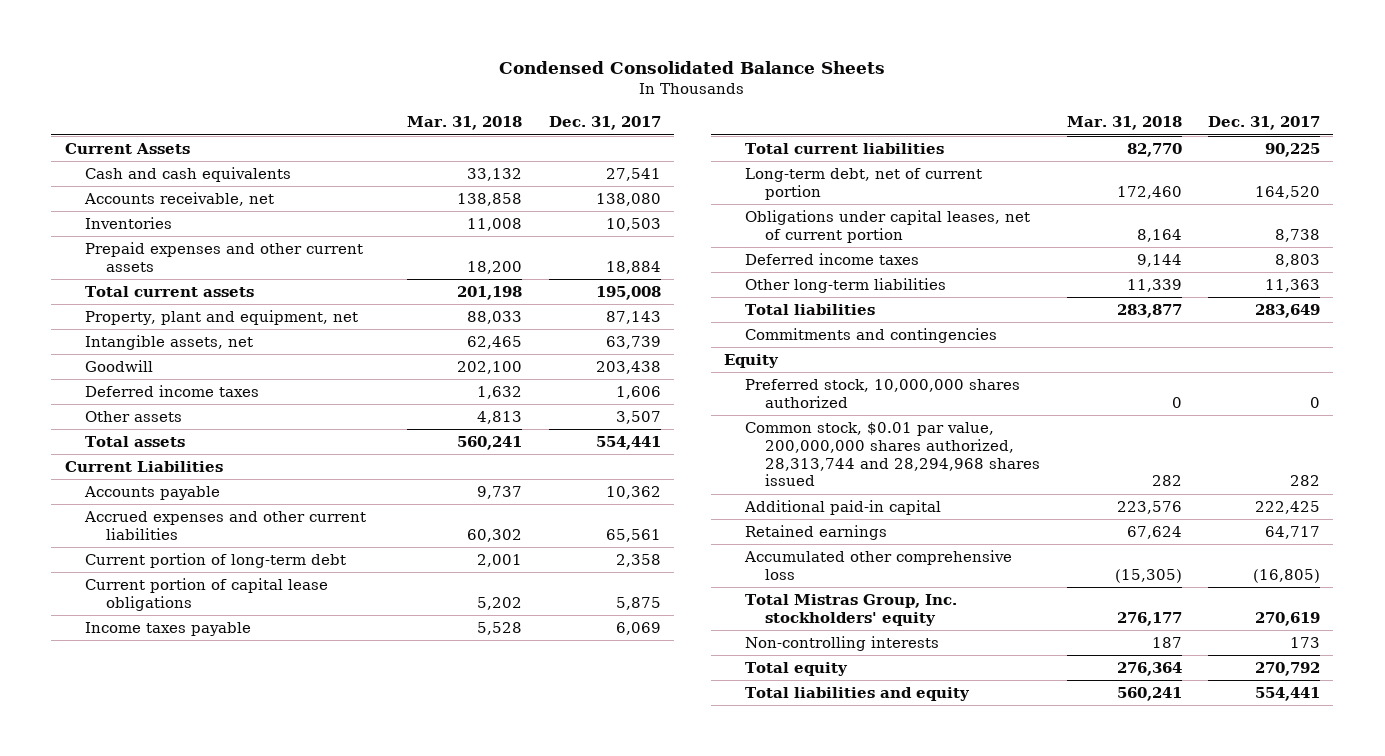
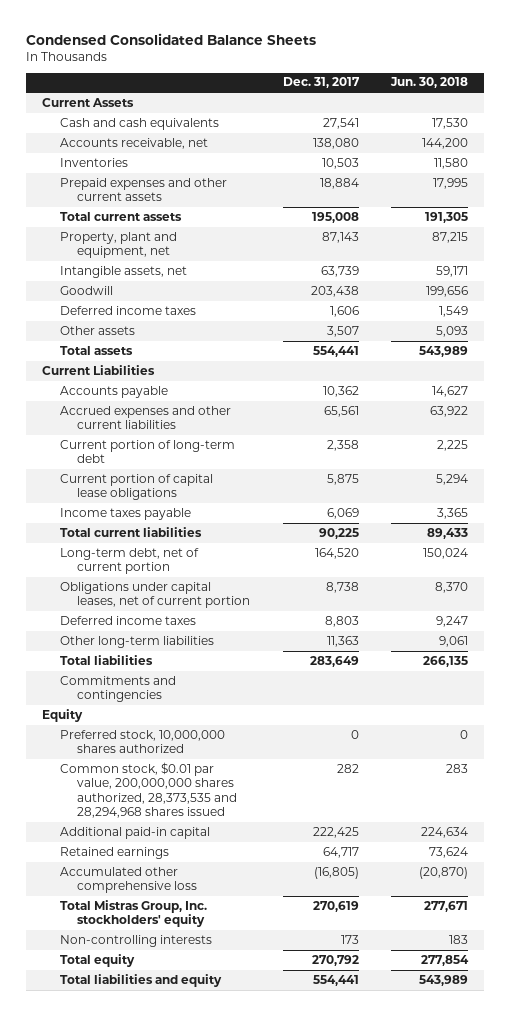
[407,116,523,131] Mar. 31, 2018 -> none
none -> [389,77,468,89] Jun. 30, 2018
[744,422,1041,487] Common stock, $0.01 par value, 200,000,000 shares authorized, 28,313,744 and 28,294,968 shares issued -> [59,761,238,819] Common stock, $0.01 par value, 200,000,000 shares authorized, 28,373,535 and 28,294,968 shares issued

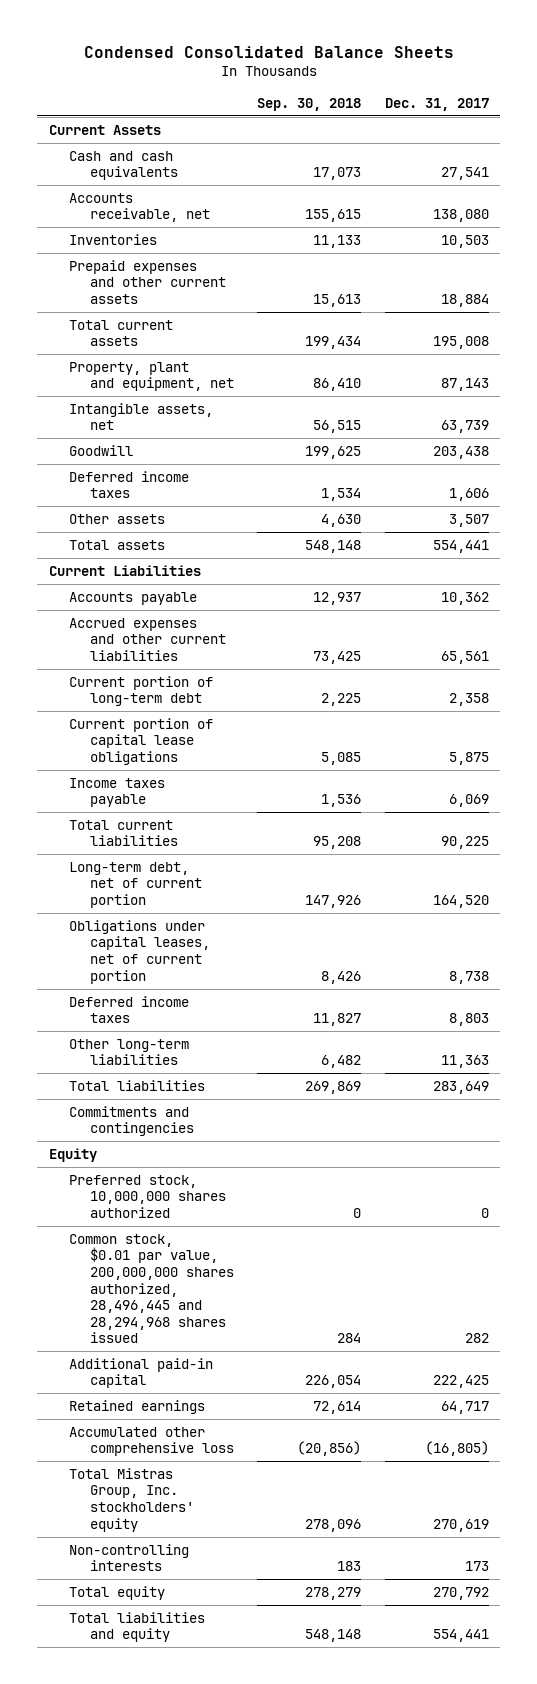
[389,77,468,89] Jun. 30, 2018 -> none
none -> [257,97,362,111] Sep. 30, 2018
[59,761,238,819] Common stock, $0.01 par value, 200,000,000 shares authorized, 28,373,535 and 28,294,968 shares issued -> [69,1233,234,1344] Common stock, $0.01 par value, 200,000,000 shares authorized, 28,496,445 and 28,294,968 shares issued

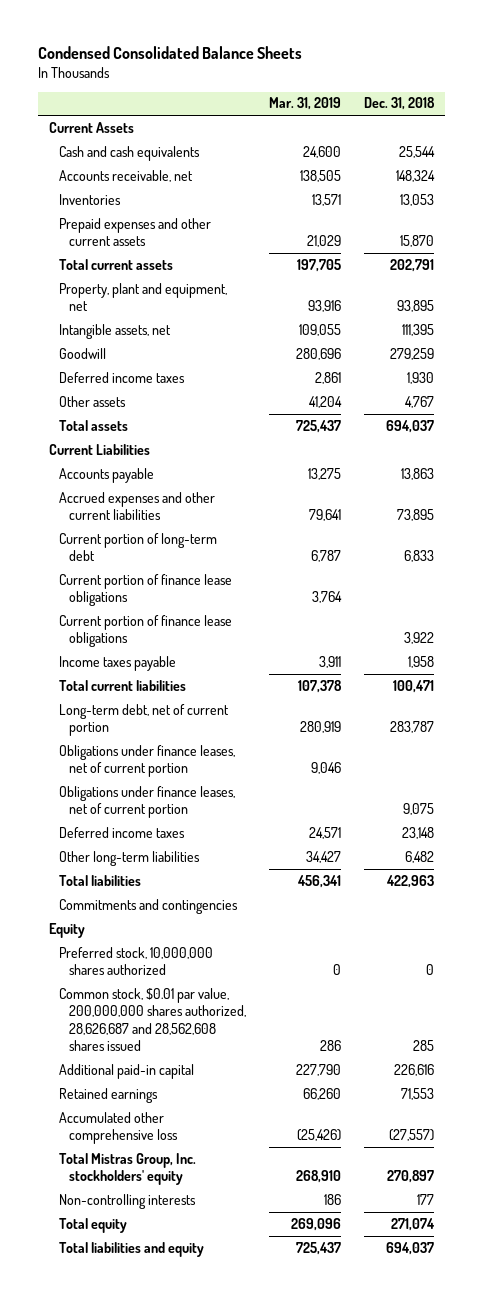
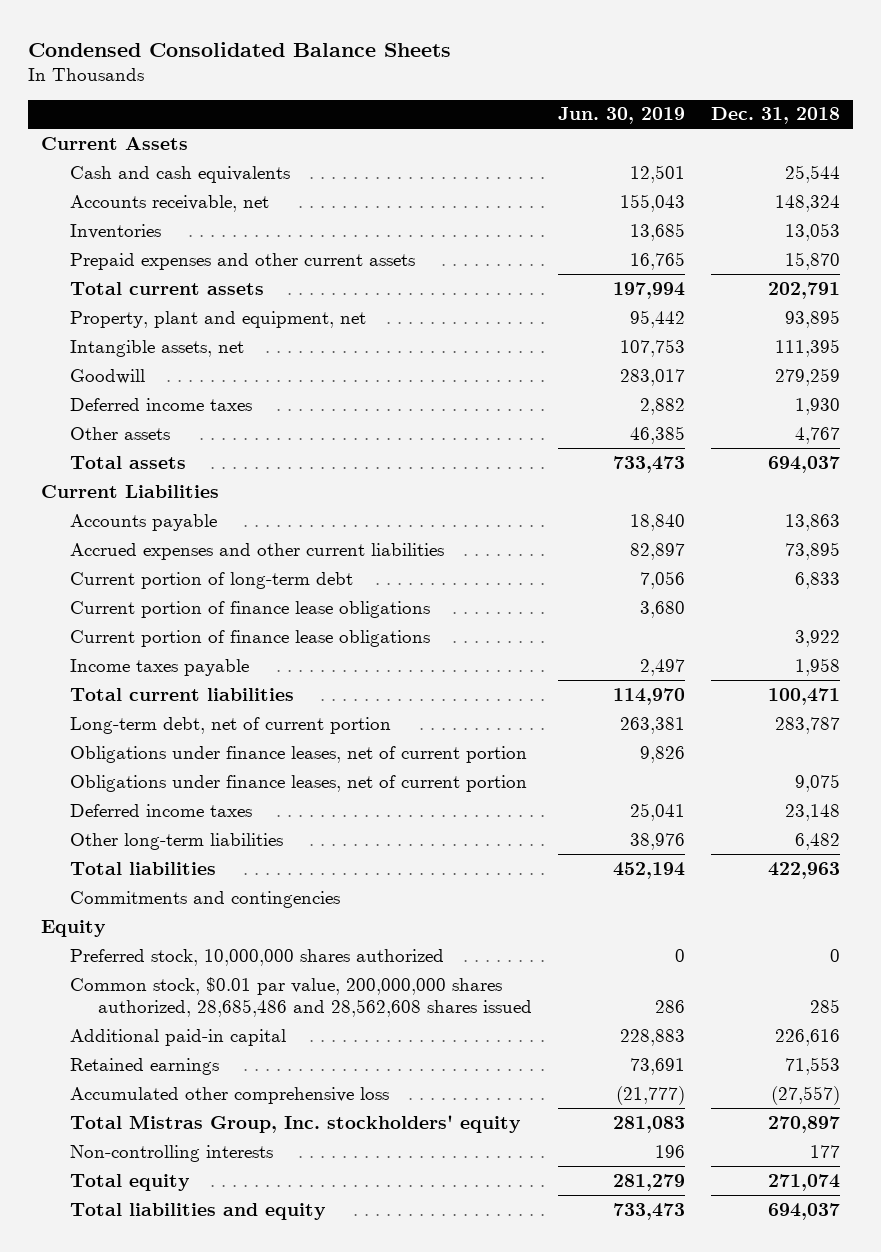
[268,97,341,111] Mar. 31, 2019 -> none
none -> [558,107,686,125] Jun. 30, 2019
[59,987,247,1052] Common stock, $0.01 par value, 200,000,000 shares authorized, 28,626,687 and 28,562,608 shares issued -> [69,976,533,1018] Common stock, $0.01 par value, 200,000,000 shares authorized, 28,685,486 and 28,562,608 shares issued

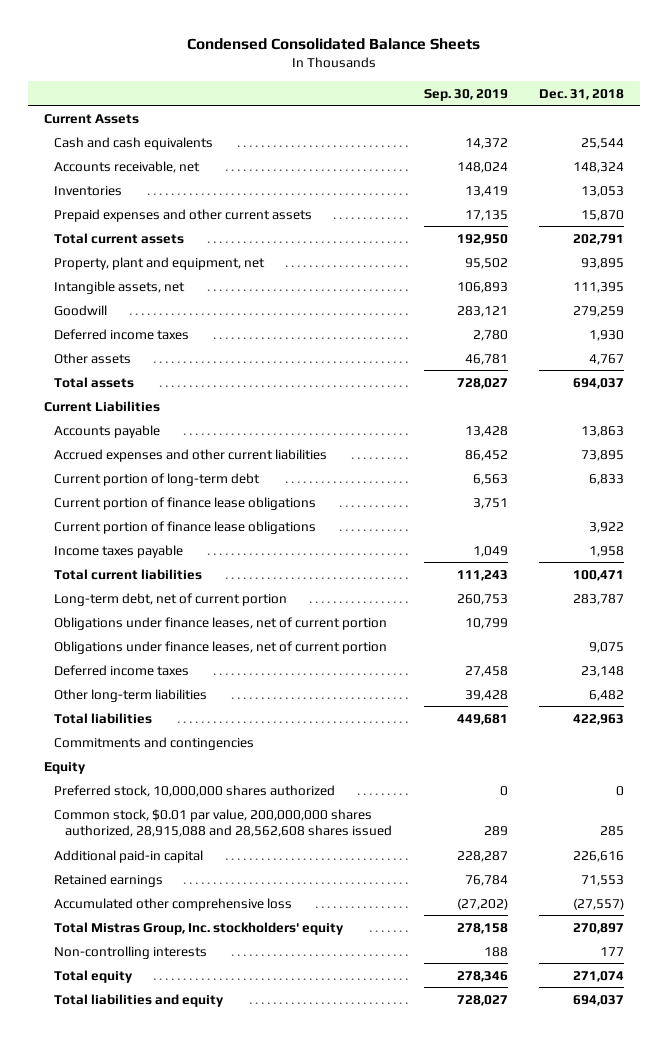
[558,107,686,125] Jun. 30, 2019 -> none
none -> [423,88,508,101] Sep. 30, 2019
[69,976,533,1018] Common stock, $0.01 par value, 200,000,000 shares authorized, 28,685,486 and 28,562,608 shares issued -> [54,808,393,838] Common stock, $0.01 par value, 200,000,000 shares authorized, 28,915,088 and 28,562,608 shares issued

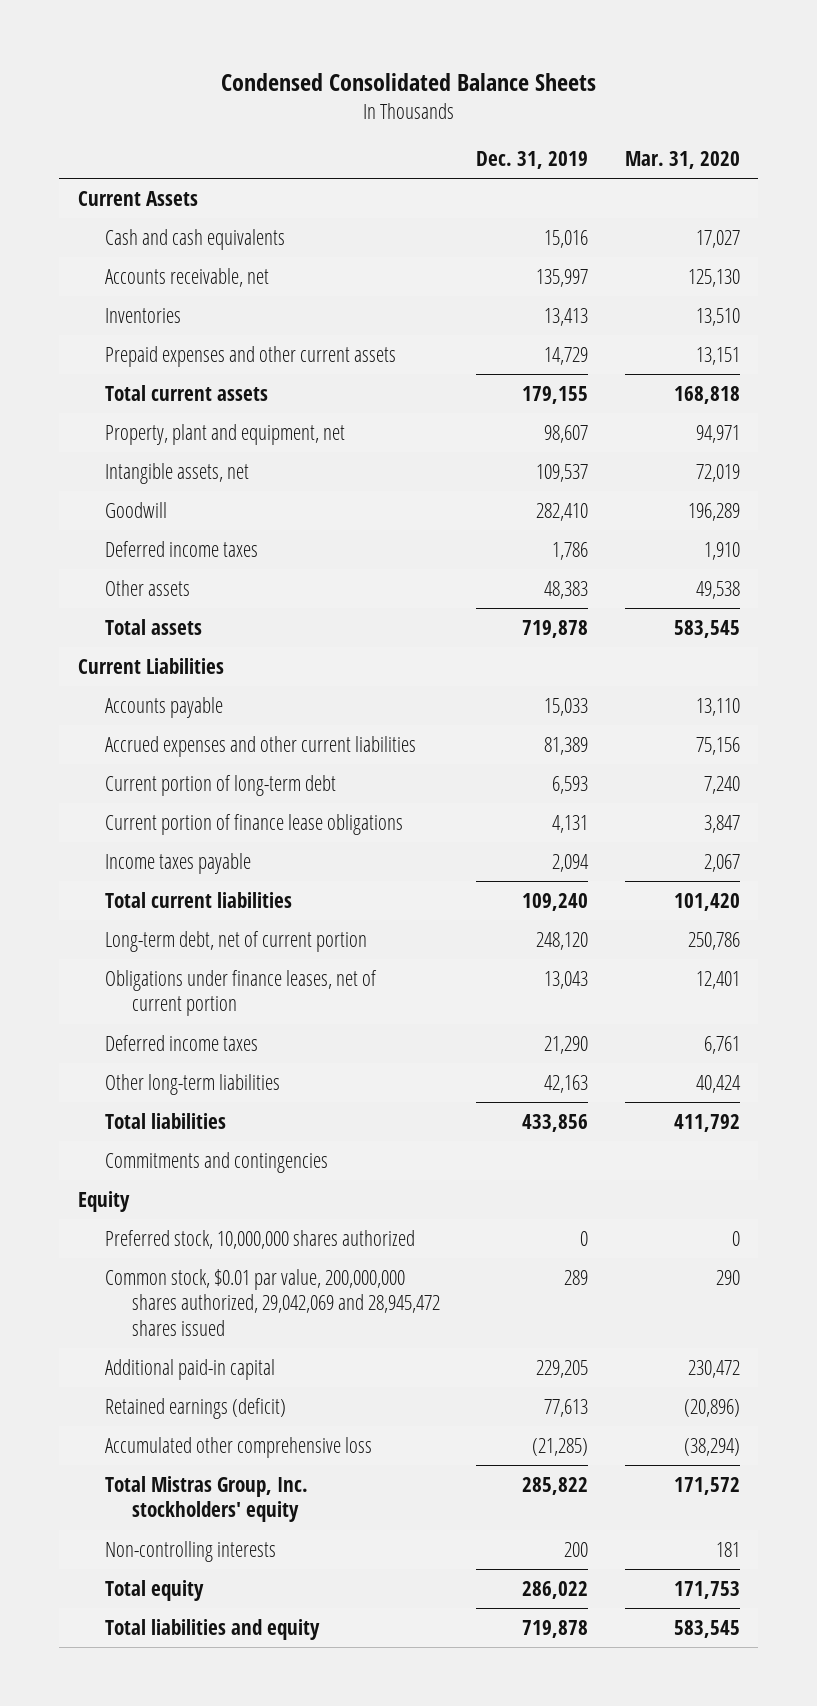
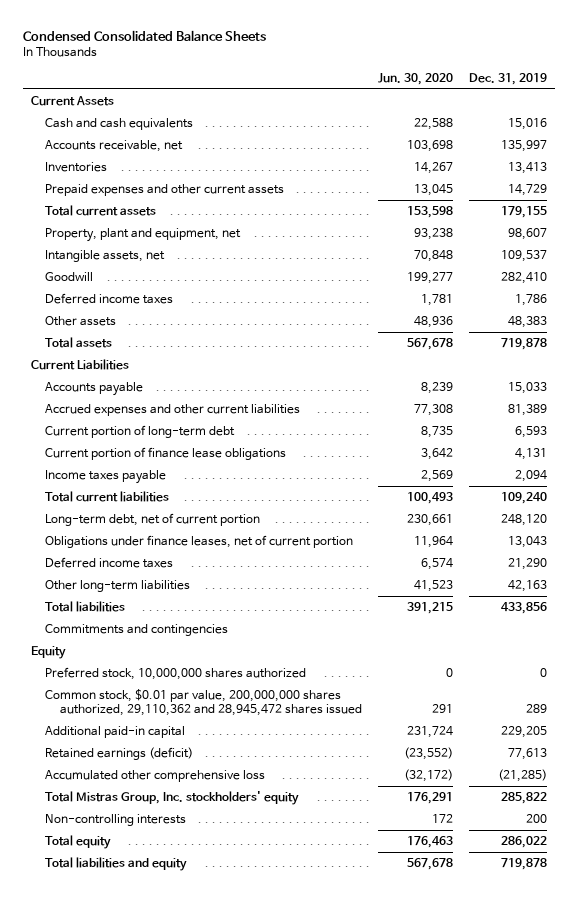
[624,151,740,170] Mar. 31, 2020 -> none
none -> [378,73,454,86] Jun. 30, 2020
[104,1268,440,1336] Common stock, $0.01 par value, 200,000,000 shares authorized, 29,042,069 and 28,945,472 shares issued -> [45,688,363,717] Common stock, $0.01 par value, 200,000,000 shares authorized, 29,110,362 and 28,945,472 shares issued

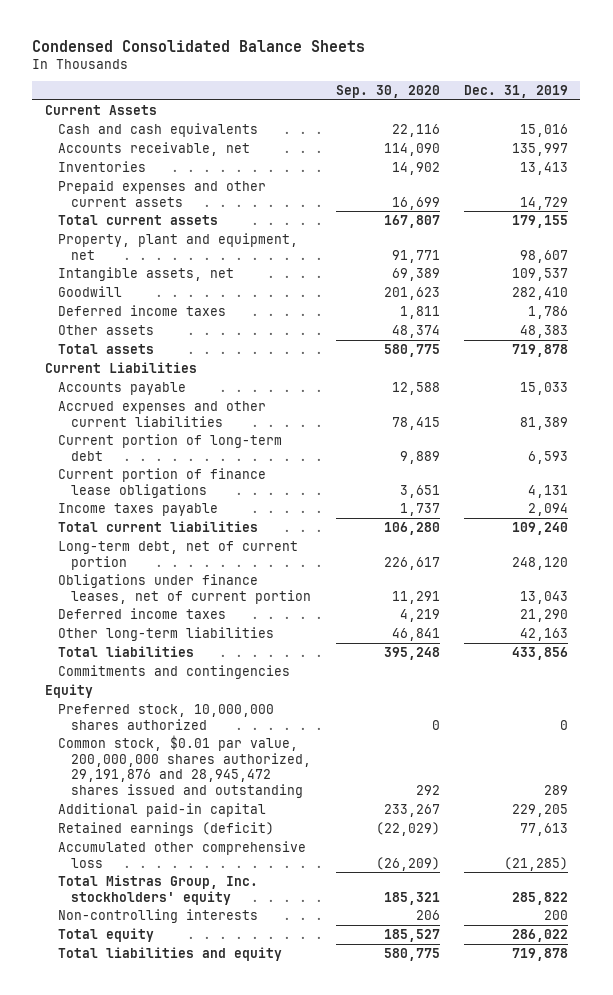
[378,73,454,86] Jun. 30, 2020 -> none
none -> [335,85,440,99] Sep. 30, 2020
[45,688,363,717] Common stock, $0.01 par value, 200,000,000 shares authorized, 29,110,362 and 28,945,472 shares issued -> [57,734,312,798] Common stock, $0.01 par value, 200,000,000 shares authorized, 29,191,876 and 28,945,472 shares issued and outstanding

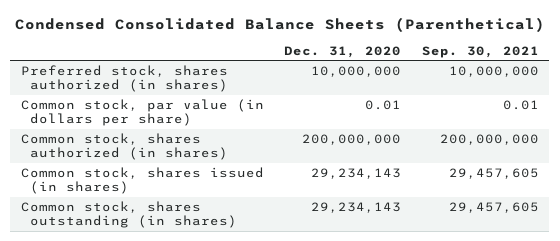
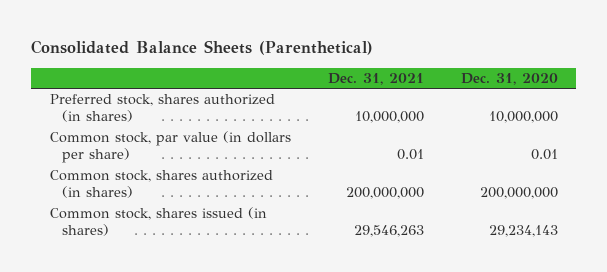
[14,16,545,32] Condensed Consolidated Balance Sheets (Parenthetical) -> [31,40,374,56] Consolidated Balance Sheets (Parenthetical)
[421,45,539,58] Sep. 30, 2021 -> none
none -> [327,72,424,85] Dec. 31, 2021
[20,200,238,229] Common stock, shares outstanding (in shares) -> none

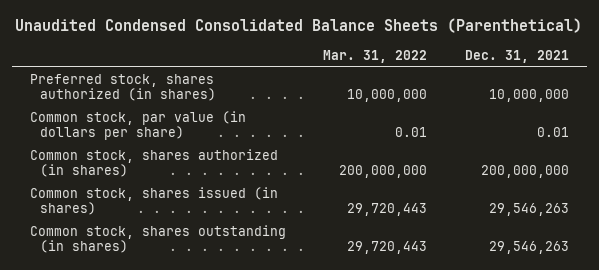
[31,40,374,56] Consolidated Balance Sheets (Parenthetical) -> [15,18,583,34] Unaudited Condensed Consolidated Balance Sheets (Parenthetical)
[460,72,558,85] Dec. 31, 2020 -> none
none -> [323,49,428,63] Mar. 31, 2022
none -> [30,225,287,254] Common stock, shares outstanding (in shares)

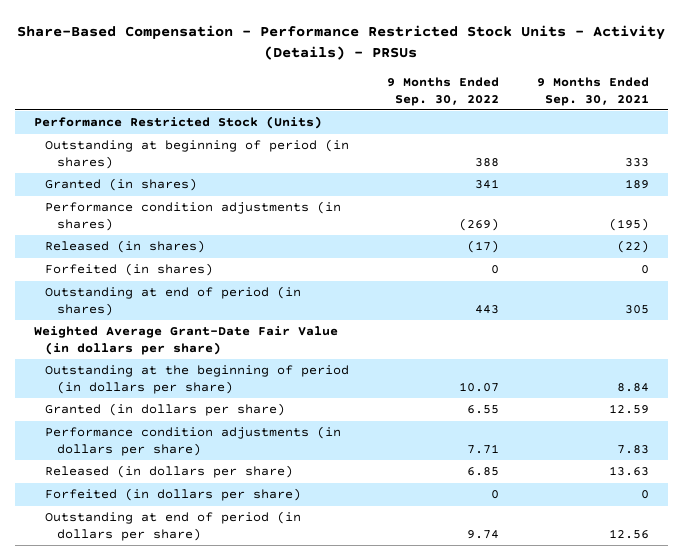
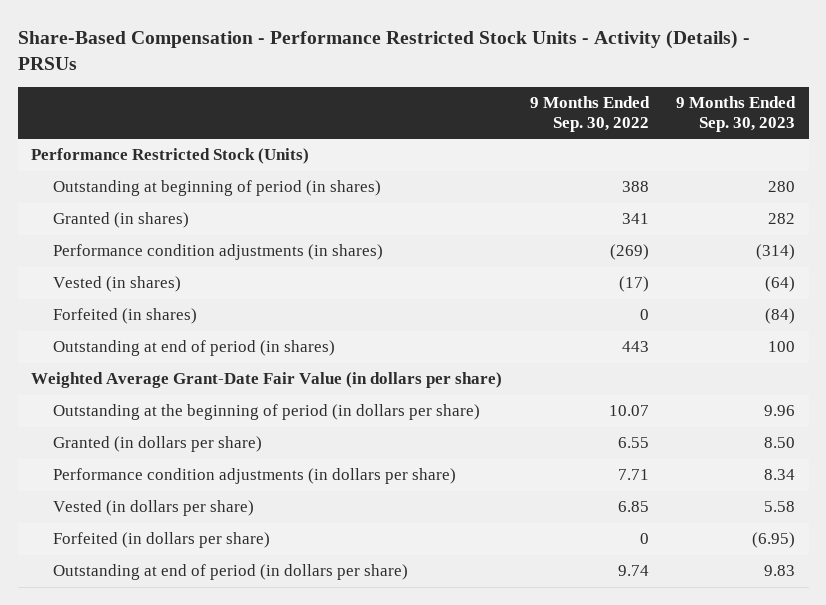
[536,76,649,106] 9 Months Ended Sep. 30, 2021 -> none
none -> [676,96,797,132] 9 Months Ended Sep. 30, 2023
[45,240,206,254] Released (in shares) -> [53,276,182,293] Vested (in shares)
[45,465,294,479] Released (in dollars per share) -> [53,500,255,517] Vested (in dollars per share)

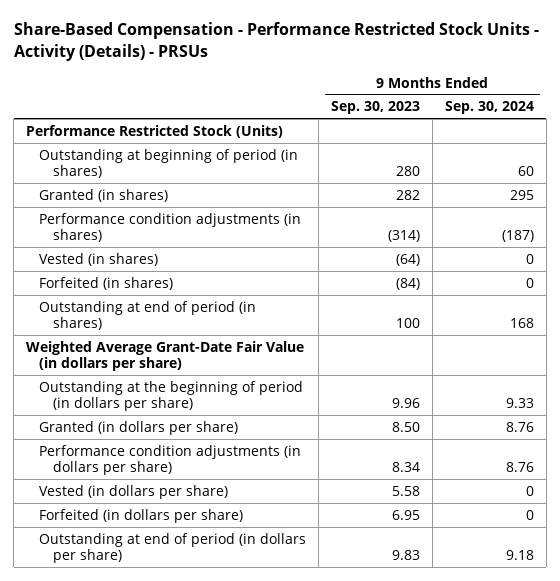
[529,96,650,132] 9 Months Ended Sep. 30, 2022 -> none
none -> [444,101,534,115] Sep. 30, 2024
[752,532,796,549] (6.95) -> [391,509,420,520] 6.95

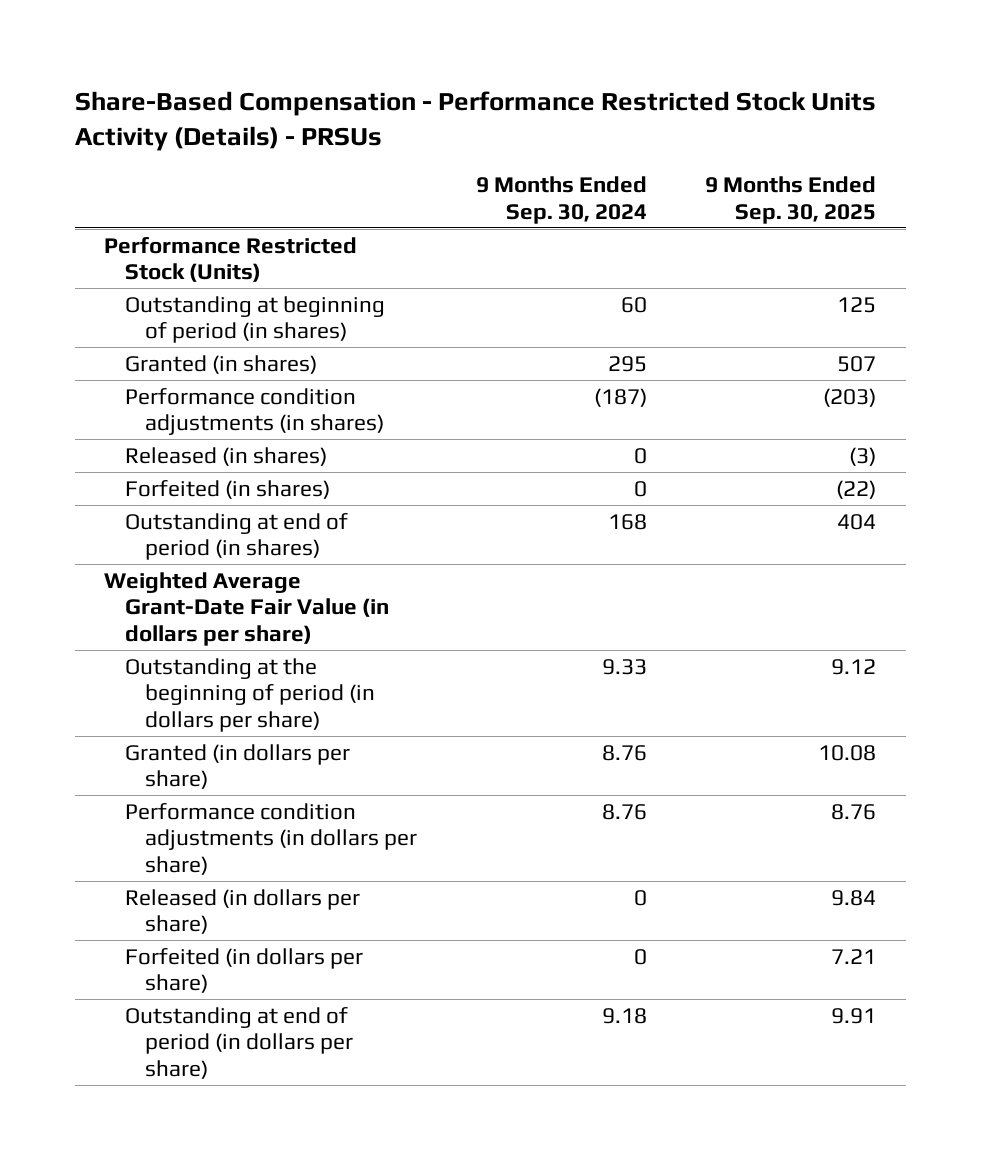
[13,22,539,62] Share-Based Compensation - Performance Restricted Stock Units - Activity (Details) - PRSUs -> [75,91,877,152] Share-Based Compensation - Performance Restricted Stock Units Activity (Details) - PRSUs
[330,101,420,115] Sep. 30, 2023 -> none
none -> [705,175,877,224] 9 Months Ended Sep. 30, 2025
[39,252,159,266] Vested (in shares) -> [124,446,327,466] Released (in shares)
[39,484,229,499] Vested (in dollars per share) -> [124,888,360,935] Released (in dollars per share)

